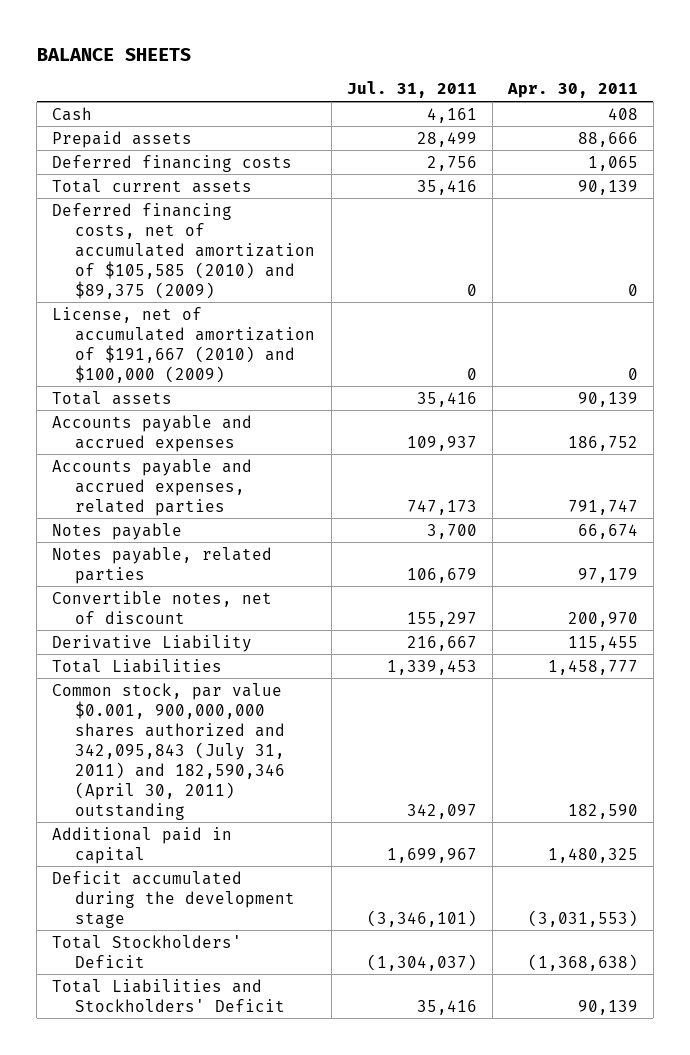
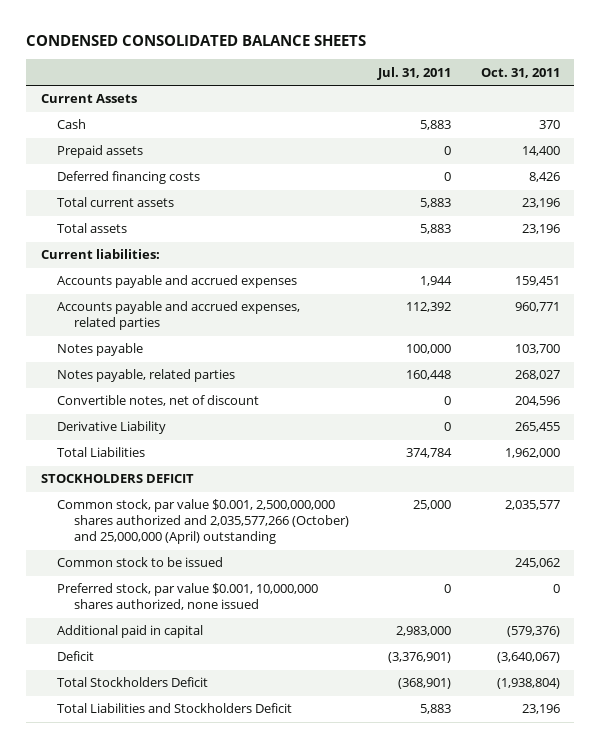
[36,47,191,61] BALANCE SHEETS -> [26,35,367,47] CONDENSED CONSOLIDATED BALANCE SHEETS
[506,83,638,99] Apr. 30, 2011 -> none
none -> [480,67,560,78] Oct. 31, 2011
[52,202,316,299] Deferred financing costs, net of accumulated amortization of $105,585 (2010) and $89,375 (2009) -> none
[52,306,316,383] License, net of accumulated amortization of $191,667 (2010) and $100,000 (2009) -> none
[52,870,296,928] Deficit accumulated during the development stage -> none
none -> [41,94,138,104] Current Assets
[426,107,477,123] 4,161 -> [420,120,452,131] 5,883
[416,131,477,147] 28,499 -> [444,146,452,156] 0
[426,155,477,171] 2,756 -> [444,172,452,182] 0
[416,179,477,195] 35,416 -> [420,198,452,209] 5,883
[416,391,477,407] 35,416 -> [420,224,452,235] 5,883
none -> [41,249,161,260] Current liabilities:
[406,435,477,451] 109,937 -> [420,276,453,287] 1,944
[406,499,477,515] 747,173 -> [406,302,452,313] 112,392
[426,523,477,539] 3,700 -> [406,344,452,355] 100,000
[406,567,477,583] 106,679 -> [406,370,452,381] 160,448
[406,611,477,627] 155,297 -> [444,396,452,406] 0
[406,635,477,651] 216,667 -> [444,422,452,432] 0
[386,659,477,675] 1,339,453 -> [406,448,453,459] 374,784
none -> [41,474,195,484] STOCKHOLDERS DEFICIT
[52,682,286,820] Common stock, par value $0.001, 900,000,000 shares authorized and 342,095,843 (July 31, 2011) and 182,590,346 (April 30, 2011) outstanding -> [57,499,349,545] Common stock, par value $0.001, 2,500,000,000 shares authorized and 2,035,577,266 (October) and 25,000,000 (April) outstanding
[406,803,477,819] 342,097 -> [413,500,452,511] 25,000
none -> [57,557,224,568] Common stock to be issued
none -> [57,583,319,611] Preferred stock, par value $0.001, 10,000,000 shares authorized, none issued
[386,847,477,863] 1,699,967 -> [396,626,452,637] 2,983,000
none -> [57,651,95,662] Deficit
[52,934,243,968] Total Stockholders' Deficit -> [57,677,209,688] Total Stockholders Deficit
[366,953,477,971] (1,304,037) -> [398,678,452,690] (368,901)
[52,978,286,1012] Total Liabilities and Stockholders' Deficit -> [57,703,293,714] Total Liabilities and Stockholders Deficit
[416,999,477,1015] 35,416 -> [420,704,452,715] 5,883

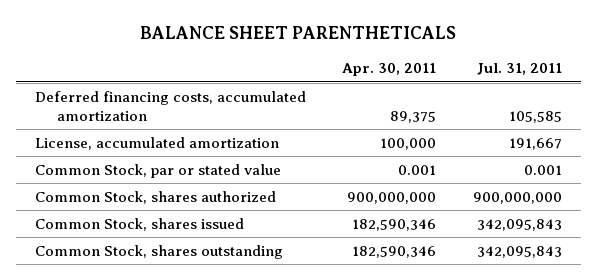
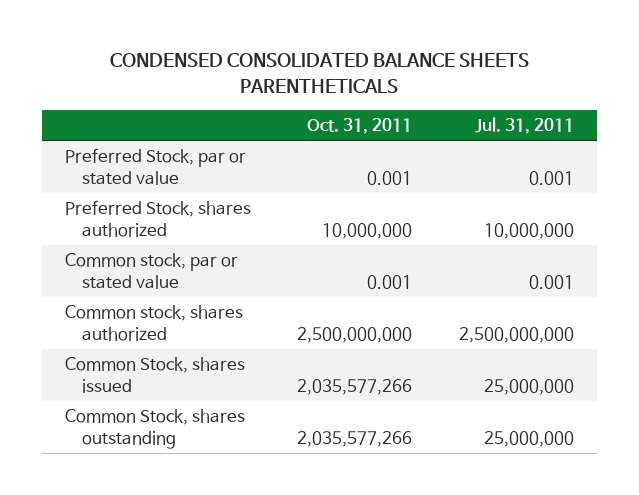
[140,26,457,40] BALANCE SHEET PARENTHETICALS -> [110,53,530,94] CONDENSED CONSOLIDATED BALANCE SHEETS PARENTHETICALS
[342,63,437,77] Apr. 30, 2011 -> none
none -> [307,117,413,134] Oct. 31, 2011
[34,90,306,121] Deferred financing costs, accumulated amortization -> none
[34,136,279,150] License, accumulated amortization -> none
none -> [64,148,246,185] Preferred Stock, par or stated value
none -> [64,200,251,237] Preferred Stock, shares authorized
[34,163,281,178] Common Stock, par or stated value -> [64,253,238,289] Common stock, par or stated value
[34,190,276,204] Common Stock, shares authorized -> [64,305,243,341] Common stock, shares authorized
[473,191,563,204] 900,000,000 -> [459,326,575,343] 2,500,000,000
[477,218,563,231] 342,095,843 -> [484,378,575,395] 25,000,000
[477,245,563,258] 342,095,843 -> [484,430,575,447] 25,000,000

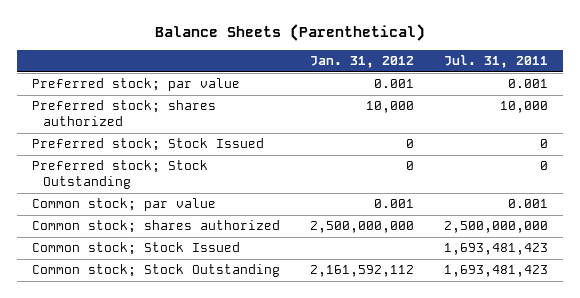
[110,53,530,94] CONDENSED CONSOLIDATED BALANCE SHEETS PARENTHETICALS -> [154,23,425,41] Balance Sheets (Parenthetical)
[307,117,413,134] Oct. 31, 2011 -> none
none -> [309,55,414,68] Jan. 31, 2012
[64,148,246,185] Preferred Stock, par or stated value -> [32,78,241,92] Preferred stock; par value
[64,200,251,237] Preferred Stock, shares authorized -> [32,100,217,127] Preferred stock; shares authorized
[484,222,575,239] 10,000,000 -> [499,101,548,114] 10,000
none -> [32,138,265,152] Preferred stock; Stock Issued
none -> [32,160,209,190] Preferred stock; Stock Outstanding
[64,253,238,289] Common stock, par or stated value -> [32,198,217,212] Common stock; par value
[64,305,243,341] Common stock, shares authorized -> [32,220,281,234] Common stock; shares authorized
[64,357,245,393] Common Stock, shares issued -> [32,242,241,256] Common stock; Stock Issued
[484,378,575,395] 25,000,000 -> [443,243,548,256] 1,693,481,423
[64,409,245,449] Common Stock, shares outstanding -> [32,264,281,278] Common stock; Stock Outstanding
[484,430,575,447] 25,000,000 -> [443,265,548,278] 1,693,481,423

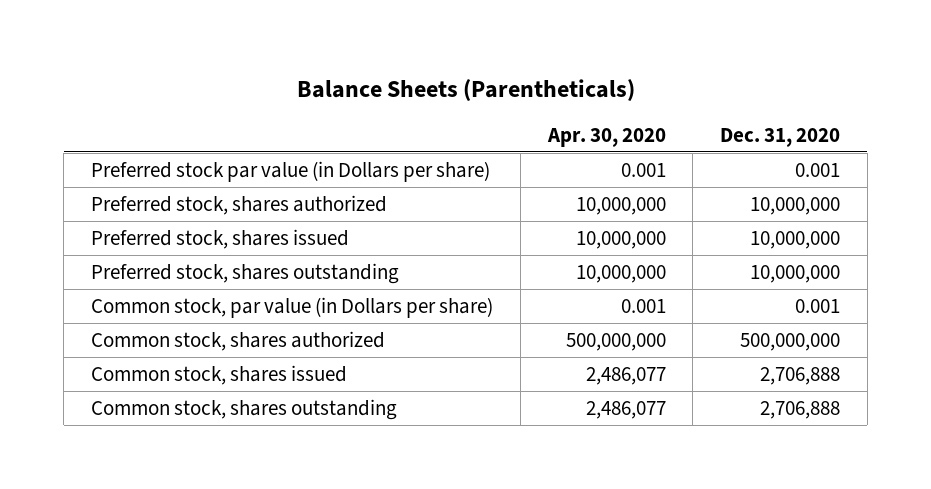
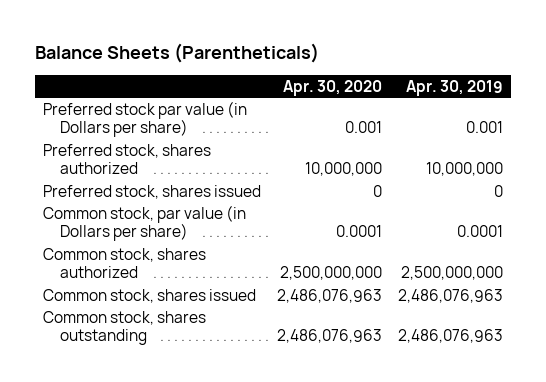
[720,127,841,147] Dec. 31, 2020 -> none
none -> [405,79,503,96] Apr. 30, 2019
[91,263,400,285] Preferred stock, shares outstanding -> none
[575,231,666,250] 10,000,000 -> [373,184,383,197] 0
[620,299,666,314] 0.001 -> [336,225,383,238] 0.0001
[565,333,666,352] 500,000,000 -> [280,266,383,281] 2,500,000,000
[585,367,666,386] 2,486,077 -> [277,288,383,303] 2,486,076,963
[585,401,666,420] 2,486,077 -> [277,329,383,344] 2,486,076,963

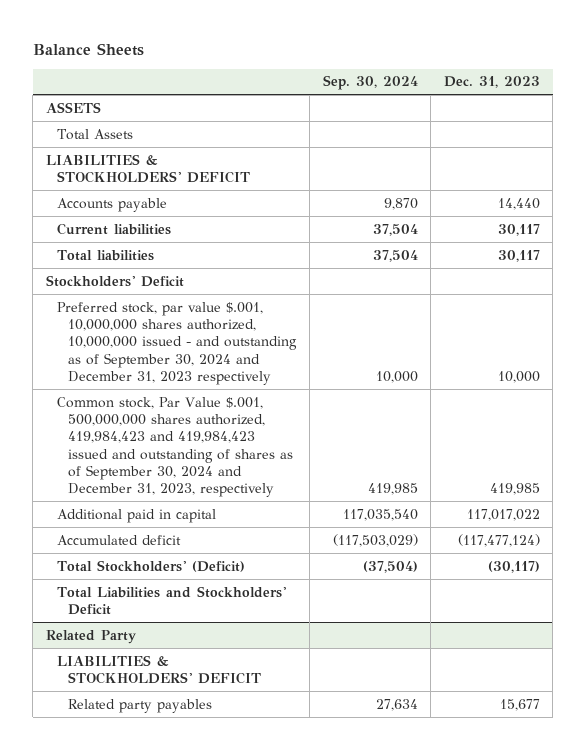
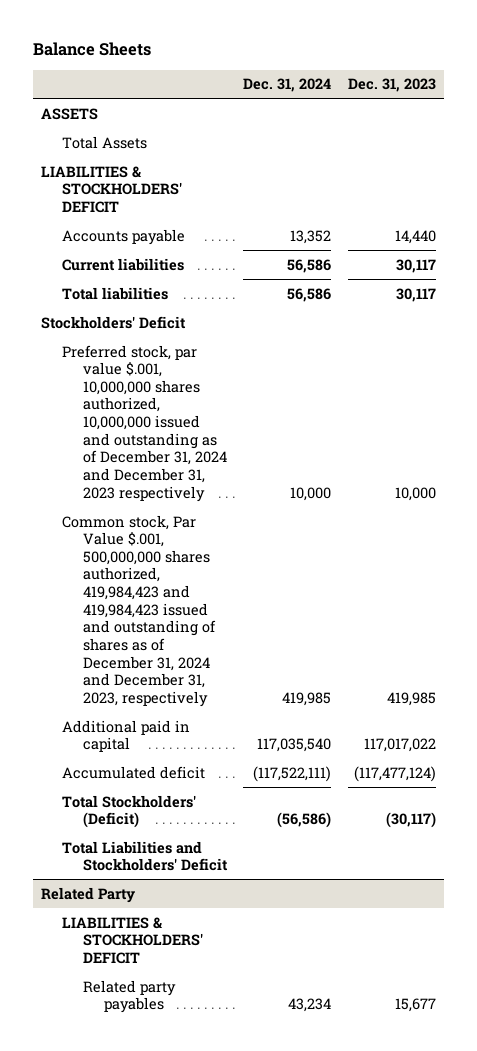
[322,75,418,91] Sep. 30, 2024 -> none
none -> [243,78,332,93] Dec. 31, 2024
[57,301,298,385] Preferred stock, par value $.001, 10,000,000 shares authorized, 10,000,000 issued - and outstanding as of September 30, 2024 and December 31, 2023 respectively -> [61,344,227,502] Preferred stock, par value $.001, 10,000,000 shares authorized, 10,000,000 issued and outstanding as of December 31, 2024 and December 31, 2023 respectively
[57,396,294,498] Common stock, Par Value $.001, 500,000,000 shares authorized, 419,984,423 and 419,984,423 issued and outstanding of shares as of September 30, 2024 and December 31, 2023, respectively -> [61,514,216,708] Common stock, Par Value $.001, 500,000,000 shares authorized, 419,984,423 and 419,984,423 issued and outstanding of shares as of December 31, 2024 and December 31, 2023, respectively

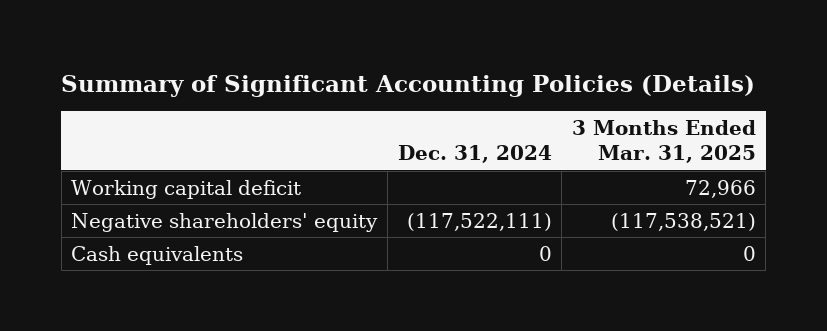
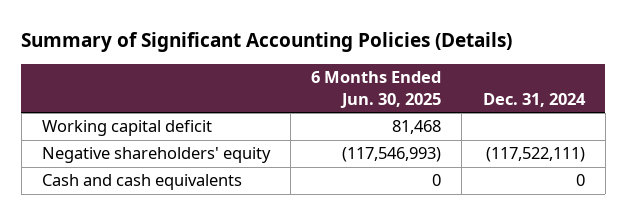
[571,120,756,164] 3 Months Ended Mar. 31, 2025 -> none
none -> [311,71,442,108] 6 Months Ended Jun. 30, 2025
[71,245,244,265] Cash equivalents -> [42,174,243,191] Cash and cash equivalents

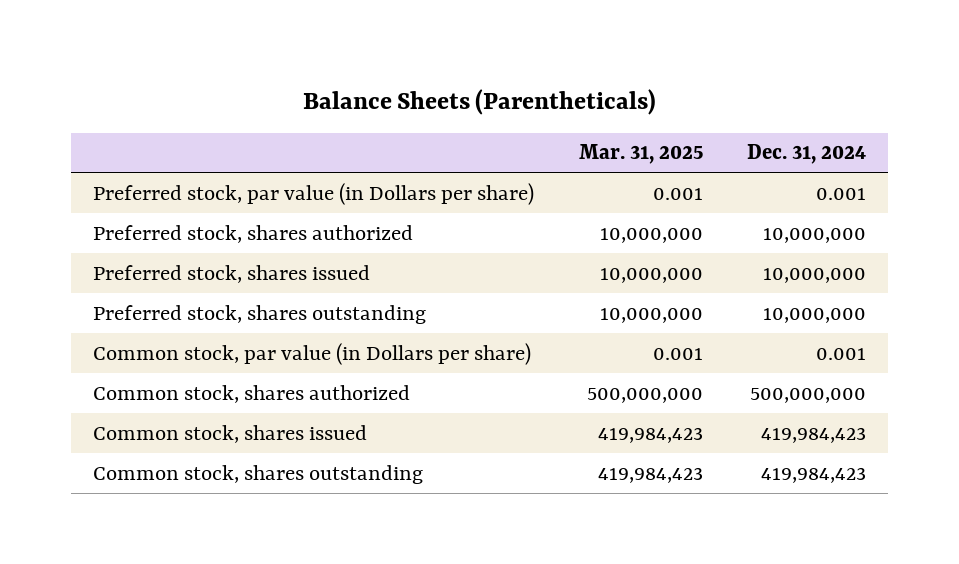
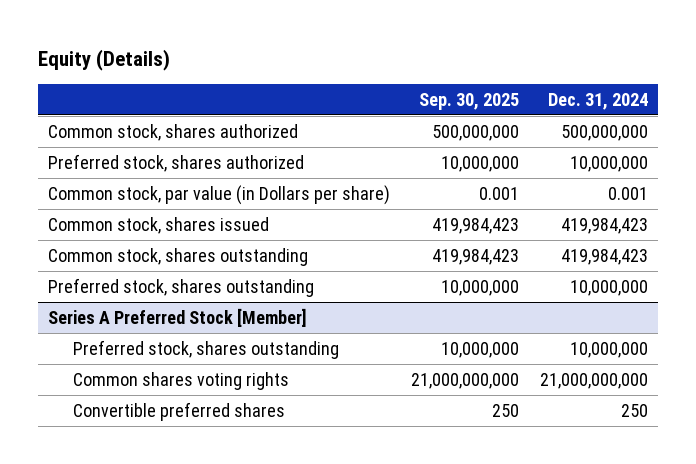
[302,88,656,115] Balance Sheets (Parentheticals) -> [37,48,170,71] Equity (Details)
[578,144,703,165] Mar. 31, 2025 -> none
none -> [419,92,520,110] Sep. 30, 2025
[93,182,535,205] Preferred stock, par value (in Dollars per share) -> none
[93,384,411,403] Common stock, shares authorized -> [48,123,299,141] Common stock, shares authorized
[93,264,371,283] Preferred stock, shares issued -> none
[93,304,427,324] Preferred stock, shares outstanding -> [48,277,315,297] Preferred stock, shares outstanding
none -> [48,307,308,327] Series A Preferred Stock [Member]
none -> [72,339,339,359] Preferred stock, shares outstanding
none -> [72,371,289,390] Common shares voting rights
none -> [72,401,285,421] Convertible preferred shares

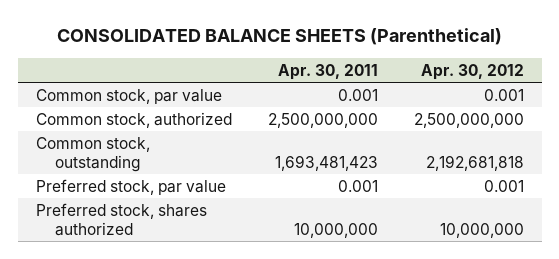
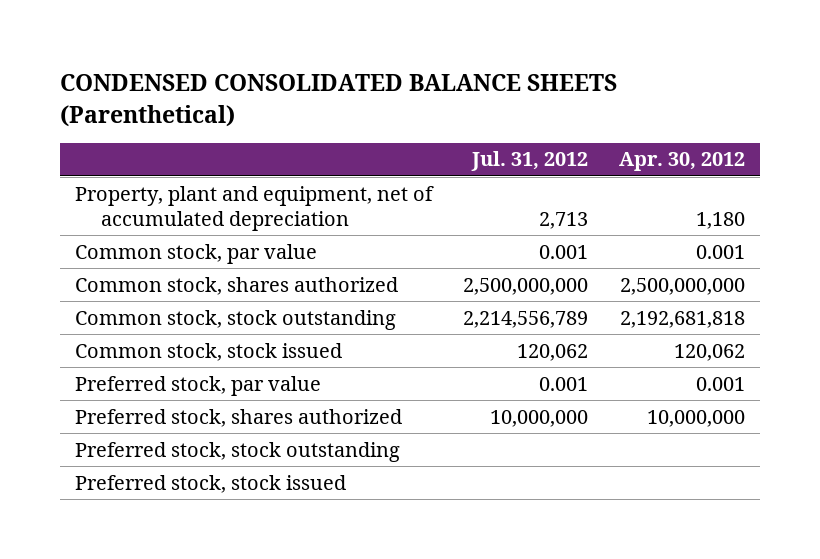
[56,28,502,46] CONSOLIDATED BALANCE SHEETS (Parenthetical) -> [60,74,618,127] CONDENSED CONSOLIDATED BALANCE SHEETS (Parenthetical)
[277,63,378,80] Apr. 30, 2011 -> none
none -> [471,151,589,172] Jul. 31, 2012
none -> [75,185,435,232] Property, plant and equipment, net of accumulated depreciation
[35,111,232,128] Common stock, authorized -> [75,276,399,295] Common stock, shares authorized
[35,136,150,172] Common stock, outstanding -> [75,309,397,330] Common stock, stock outstanding
none -> [75,342,343,361] Common stock, stock issued
none -> [75,441,401,462] Preferred stock, stock outstanding
none -> [75,474,347,493] Preferred stock, stock issued

